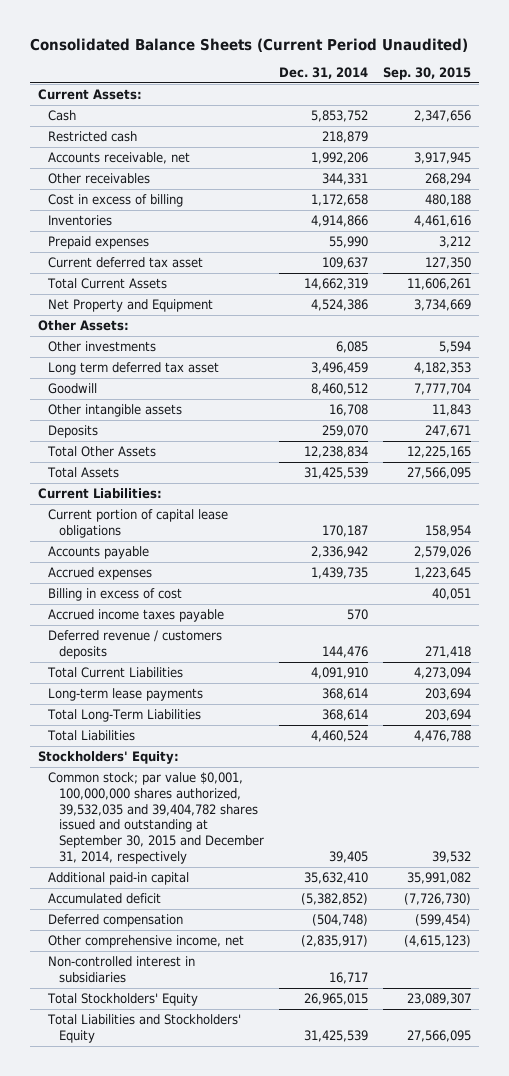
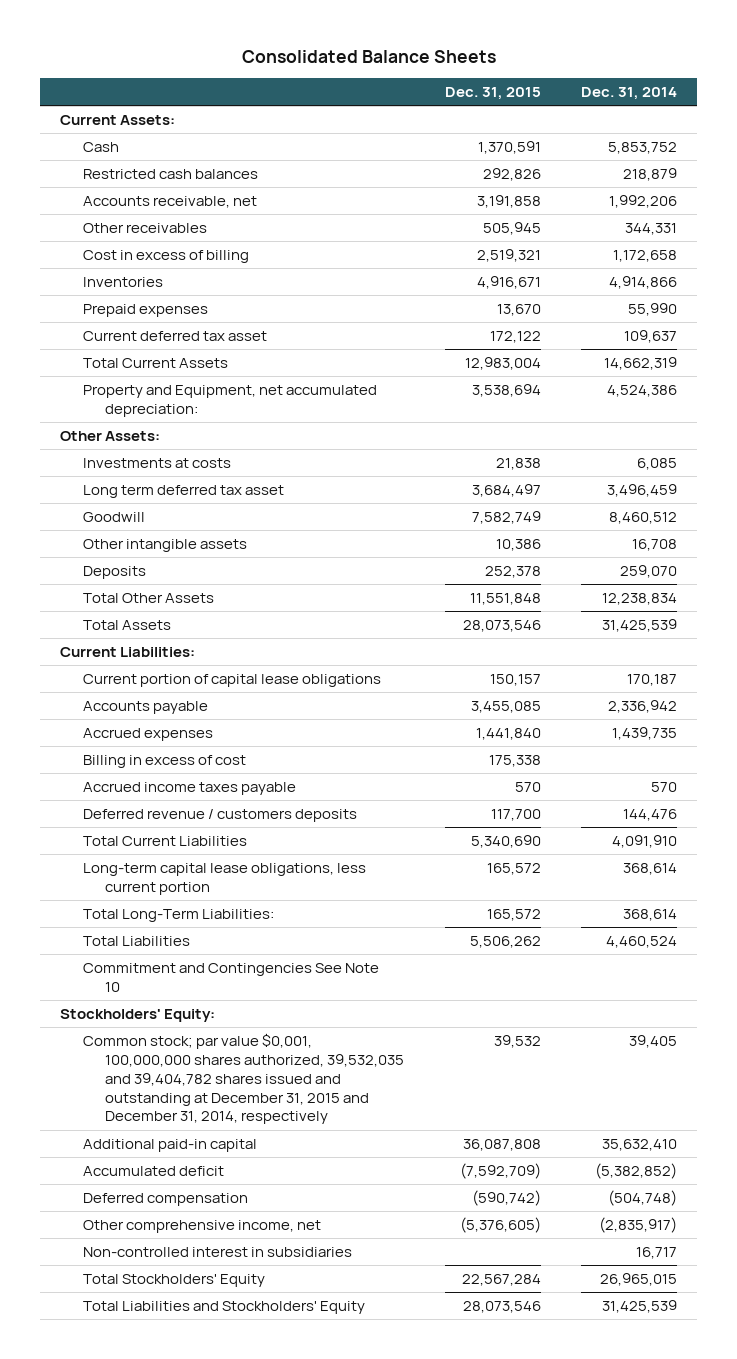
[30,37,469,52] Consolidated Balance Sheets (Current Period Unaudited) -> [241,50,496,64] Consolidated Balance Sheets
[383,66,472,80] Sep. 30, 2015 -> none
none -> [444,87,541,101] Dec. 31, 2015
[48,130,138,142] Restricted cash -> [82,169,258,180] Restricted cash balances
[48,298,214,312] Net Property and Equipment -> [82,385,377,417] Property and Equipment, net accumulated depreciation:
[48,340,157,352] Other investments -> [82,458,231,469] Investments at costs
[48,687,204,701] Long-term lease payments -> [82,863,366,895] Long-term capital lease obligations, less current portion
[47,708,202,722] Total Long-Term Liabilities -> [82,909,274,923] Total Long-Term Liabilities:
none -> [82,963,379,992] Commitment and Contingencies See Note 10
[48,771,265,864] Common stock; par value $0,001, 100,000,000 shares authorized, 39,532,035 and 39,404,782 shares issued and outstanding at September 30, 2015 and December 31, 2014, respectively -> [82,1033,404,1125] Common stock; par value $0,001, 100,000,000 shares authorized, 39,532,035 and 39,404,782 shares issued and outstanding at December 31, 2015 and December 31, 2014, respectively

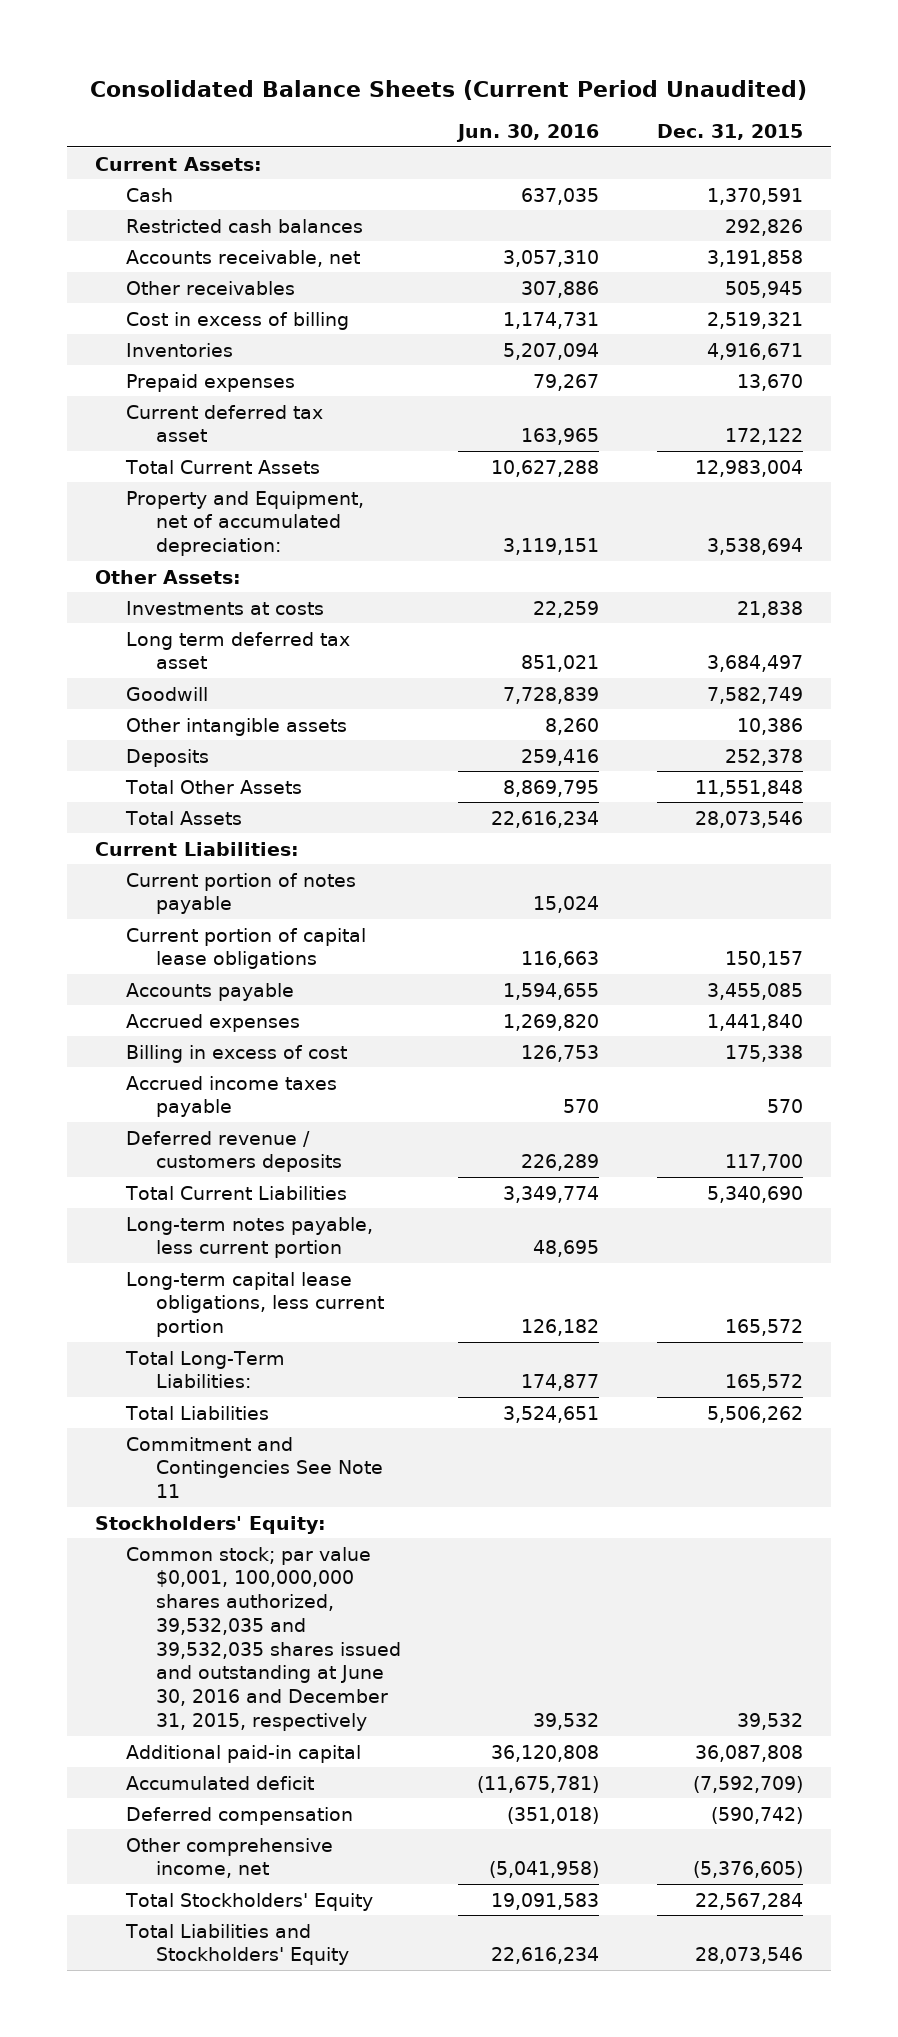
[241,50,496,64] Consolidated Balance Sheets -> [89,79,807,100] Consolidated Balance Sheets (Current Period Unaudited)
[581,87,678,101] Dec. 31, 2014 -> none
none -> [456,124,600,143] Jun. 30, 2016
[82,385,377,417] Property and Equipment, net accumulated depreciation: -> [125,490,364,557] Property and Equipment, net of accumulated depreciation:
none -> [125,872,356,915] Current portion of notes payable
none -> [125,1216,373,1259] Long-term notes payable, less current portion
[82,963,379,992] Commitment and Contingencies See Note 10 -> [125,1436,384,1499] Commitment and Contingencies See Note 11
[82,1033,404,1125] Common stock; par value $0,001, 100,000,000 shares authorized, 39,532,035 and 39,404,782 shares issued and outstanding at December 31, 2015 and December 31, 2014, respectively -> [125,1546,402,1732] Common stock; par value $0,001, 100,000,000 shares authorized, 39,532,035 and 39,532,035 shares issued and outstanding at June 30, 2016 and December 31, 2015, respectively
[82,1247,352,1258] Non-controlled interest in subsidiaries -> none

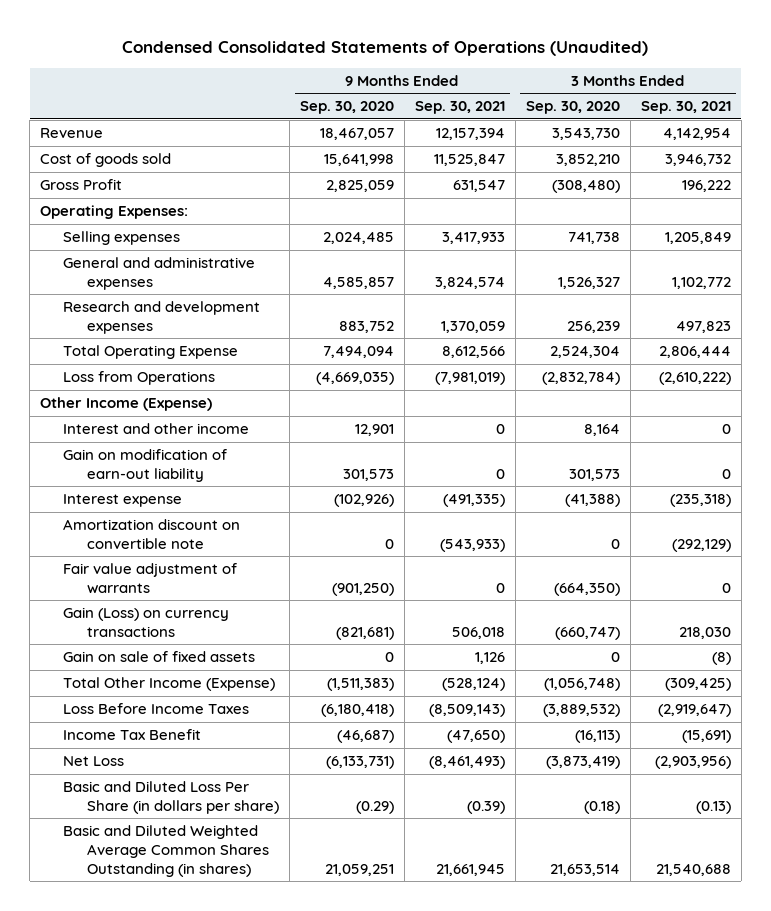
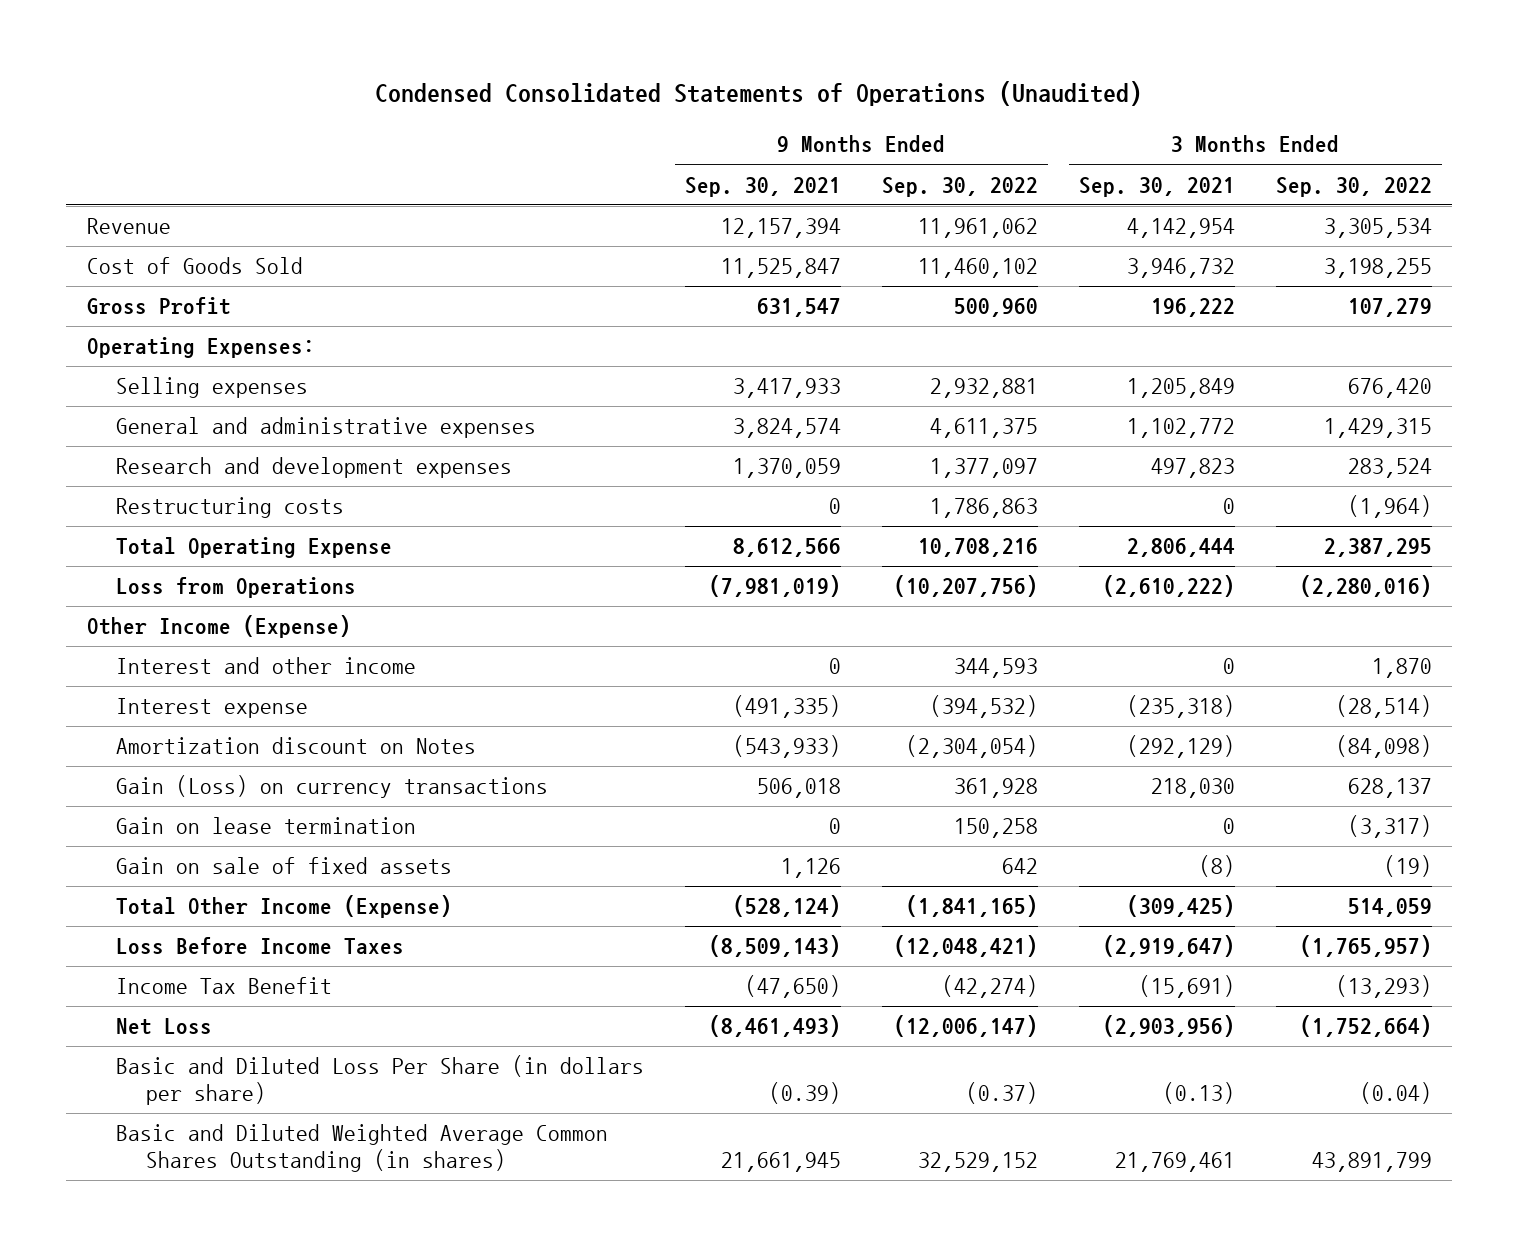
[299,101,394,115] Sep. 30, 2020 -> none
[525,101,620,115] Sep. 30, 2020 -> none
none -> [881,176,1038,197] Sep. 30, 2022
none -> [1275,176,1432,197] Sep. 30, 2022
[40,153,172,168] Cost of goods sold -> [86,257,303,275] Cost of Goods Sold
none -> [116,497,345,519] Restructuring costs
[63,449,228,482] Gain on modification of earn-out liability -> none
[63,563,238,594] Fair value adjustment of warrants -> none
[63,519,241,549] Amortization discount on convertible note -> [116,737,477,755] Amortization discount on Notes
none -> [116,817,417,835] Gain on lease termination
[655,863,731,876] 21,540,688 -> [1114,1152,1235,1173] 21,769,461

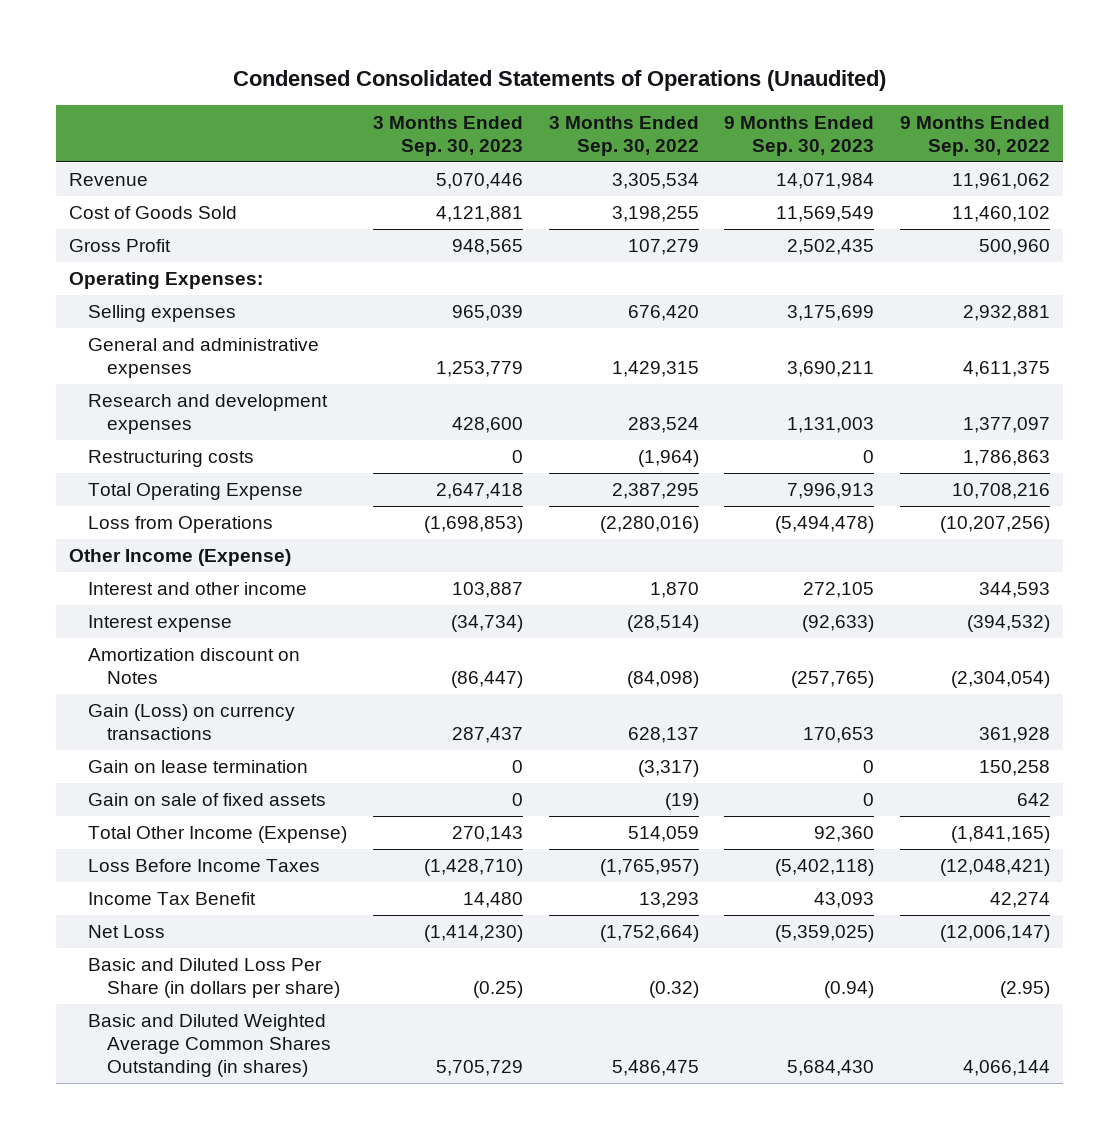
[685,176,842,197] Sep. 30, 2021 -> none
[1078,176,1235,197] Sep. 30, 2021 -> none
none -> [372,115,523,156] 3 Months Ended Sep. 30, 2023
none -> [724,115,875,156] 9 Months Ended Sep. 30, 2023
[893,575,1038,598] (10,207,756) -> [939,516,1050,534] (10,207,256)
[941,975,1038,999] (42,274) -> [989,892,1050,909] 42,274
[1335,975,1432,999] (13,293) -> [638,892,699,909] 13,293
[965,1082,1038,1105] (0.37) -> [999,981,1050,999] (2.95)
[1359,1082,1432,1105] (0.04) -> [648,981,699,999] (0.32)
[917,1152,1038,1173] 32,529,152 -> [962,1060,1050,1077] 4,066,144
[1311,1152,1432,1173] 43,891,799 -> [611,1060,699,1077] 5,486,475

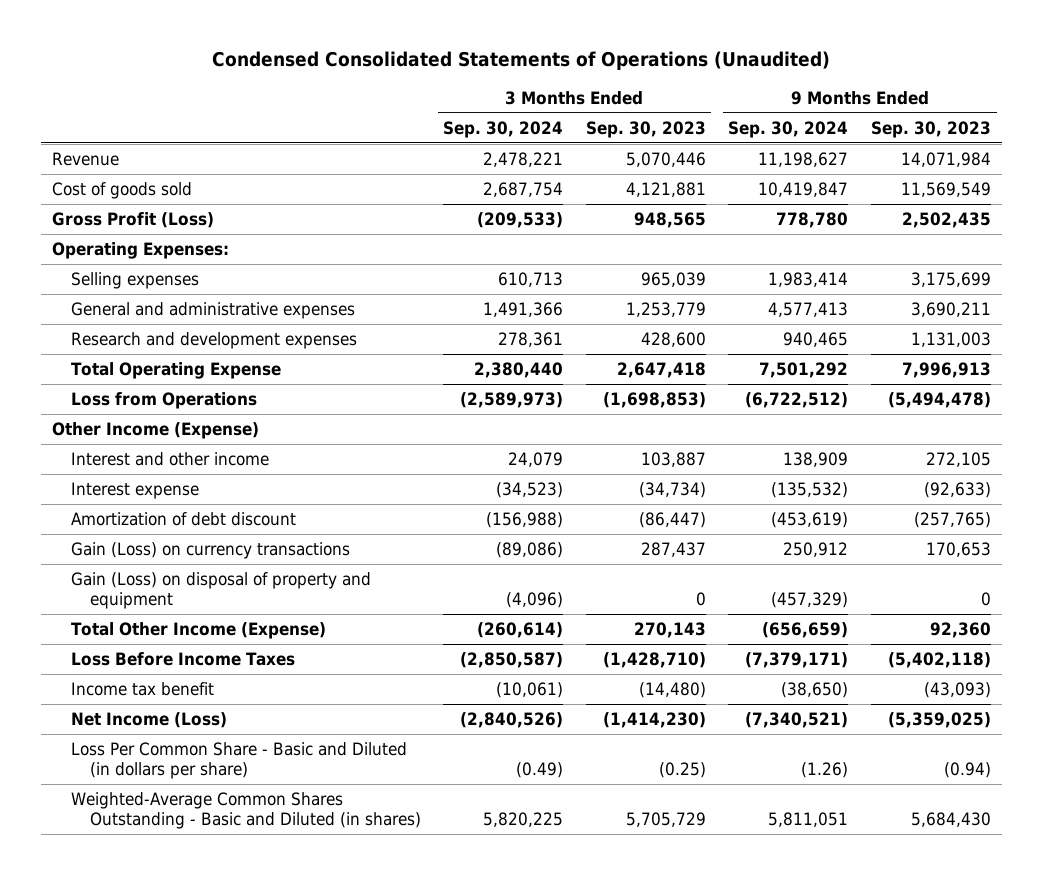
[548,115,699,156] 3 Months Ended Sep. 30, 2022 -> none
[899,115,1050,156] 9 Months Ended Sep. 30, 2022 -> none
none -> [443,120,564,138] Sep. 30, 2024
none -> [728,120,849,138] Sep. 30, 2024
[69,206,238,220] Cost of Goods Sold -> [51,181,192,199] Cost of goods sold
[69,239,172,253] Gross Profit -> [51,211,214,228] Gross Profit (Loss)
[88,450,255,468] Restructuring costs -> none
[88,648,301,685] Amortization discount on Notes -> [70,511,296,526] Amortization of debt discount
[88,760,309,774] Gain on lease termination -> none
[88,793,327,807] Gain on sale of fixed assets -> none
none -> [70,571,371,610] Gain (Loss) on disposal of property and equipment
[88,892,257,906] Income Tax Benefit -> [70,681,214,696] Income tax benefit
[462,892,523,909] 14,480 -> [638,681,706,698] (14,480)
[814,892,875,909] 43,093 -> [923,681,991,698] (43,093)
[88,925,166,939] Net Loss -> [70,711,227,728] Net Income (Loss)
[88,958,341,999] Basic and Diluted Loss Per Share (in dollars per share) -> [70,741,407,780] Loss Per Common Share - Basic and Diluted (in dollars per share)
[88,1014,332,1078] Basic and Diluted Weighted Average Common Shares Outstanding (in shares) -> [70,791,421,830] Weighted-Average Common Shares Outstanding - Basic and Diluted (in shares)

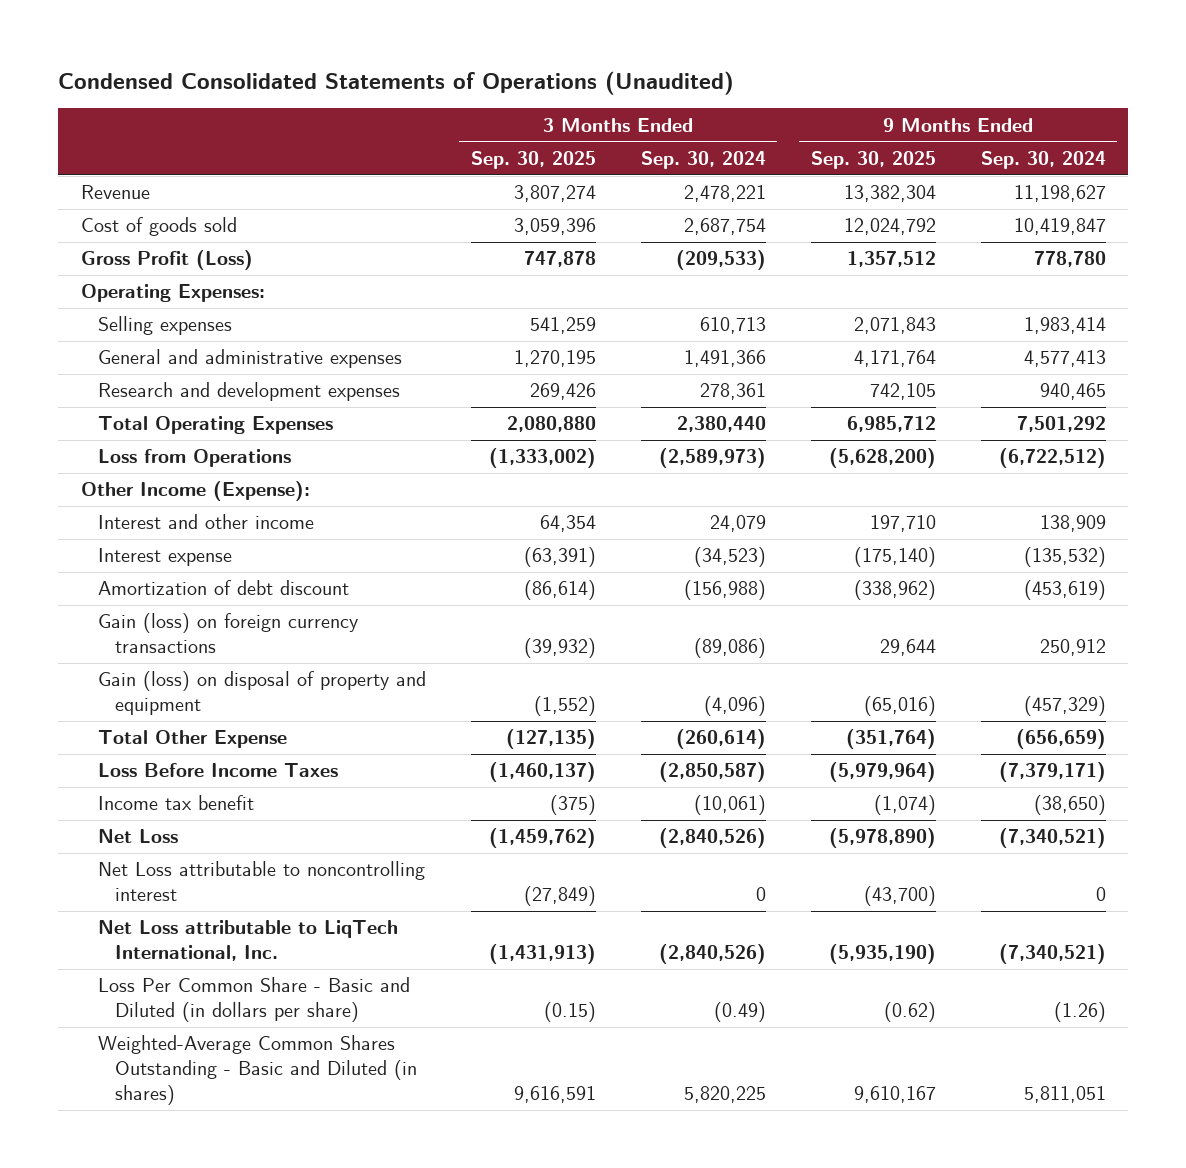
[585,120,706,138] Sep. 30, 2023 -> none
[870,120,991,138] Sep. 30, 2023 -> none
none -> [470,151,596,170] Sep. 30, 2025
none -> [810,151,936,170] Sep. 30, 2025
[70,361,281,379] Total Operating Expense -> [97,416,333,435] Total Operating Expenses
[51,421,259,439] Other Income (Expense) -> [80,481,310,502] Other Income (Expense):
[70,541,350,559] Gain (Loss) on currency transactions -> [97,613,358,654] Gain (loss) on foreign currency transactions
[70,571,371,610] Gain (Loss) on disposal of property and equipment -> [97,671,426,716] Gain (loss) on disposal of property and equipment
[70,621,326,639] Total Other Income (Expense) -> [97,730,287,749] Total Other Expense
none -> [97,829,178,844] Net Loss
none -> [97,861,425,902] Net Loss attributable to noncontrolling interest
[70,711,227,728] Net Income (Loss) -> [97,920,398,962] Net Loss attributable to LiqTech International, Inc.

